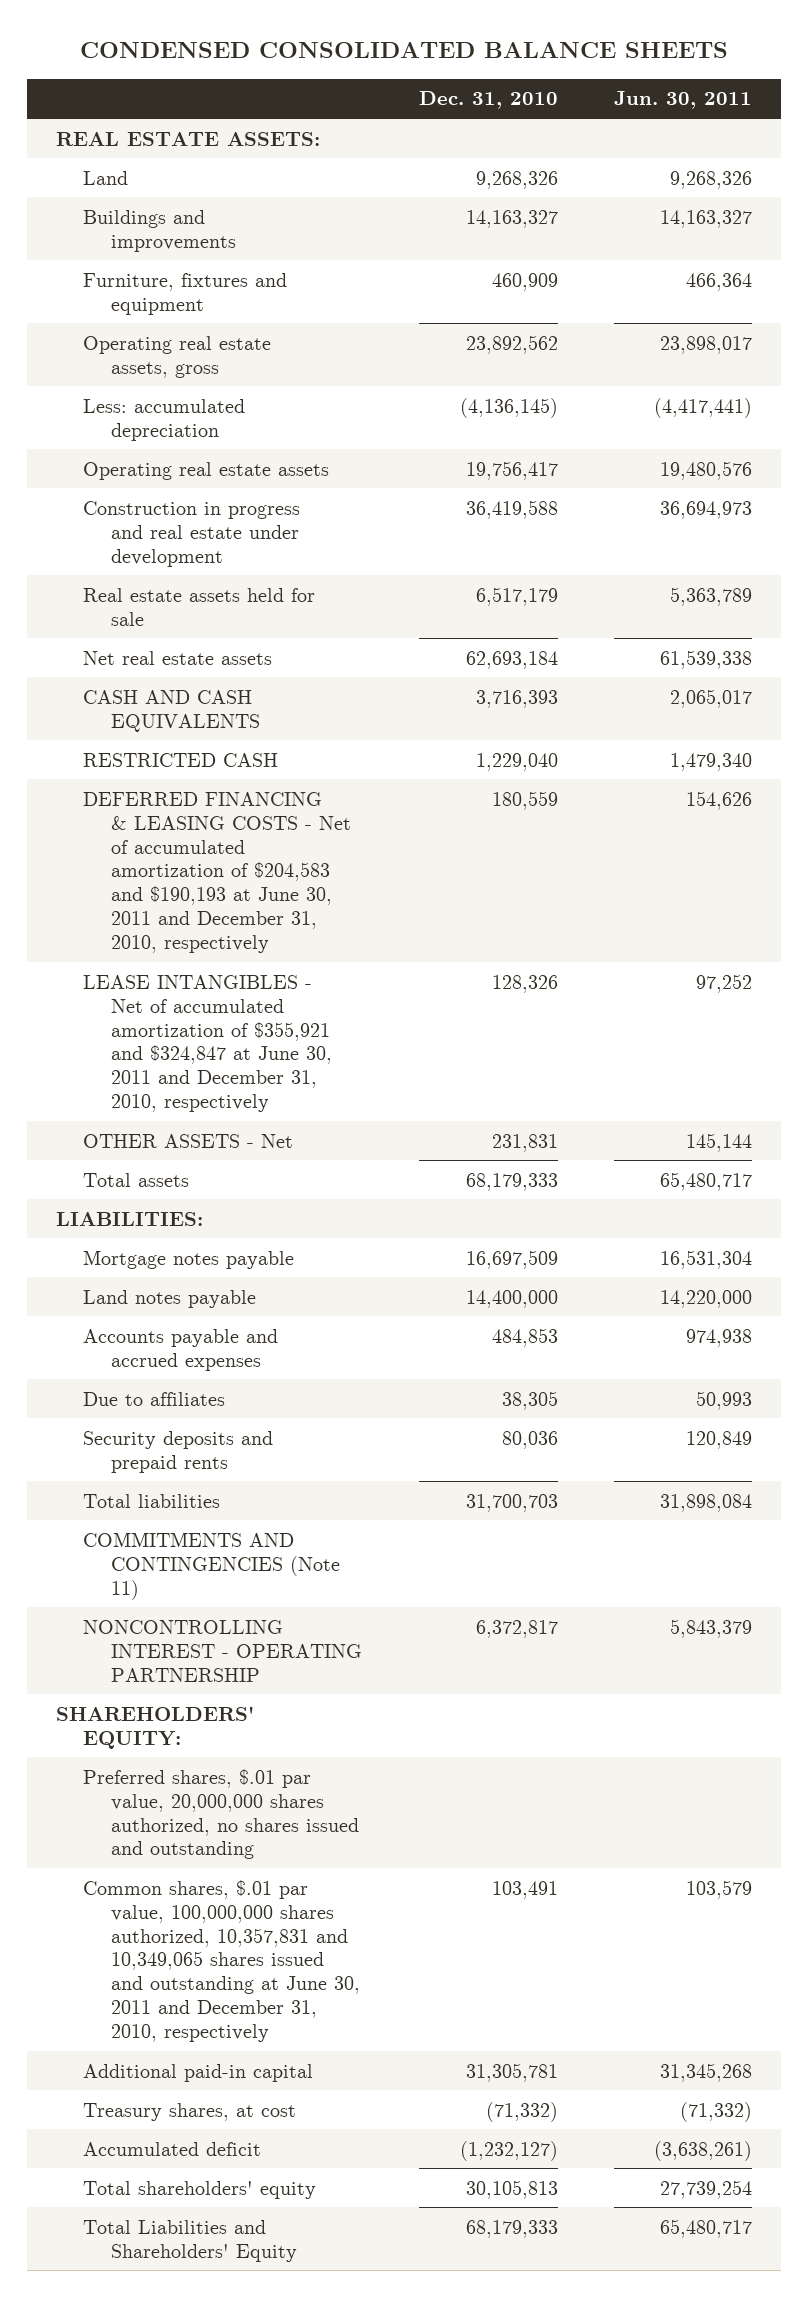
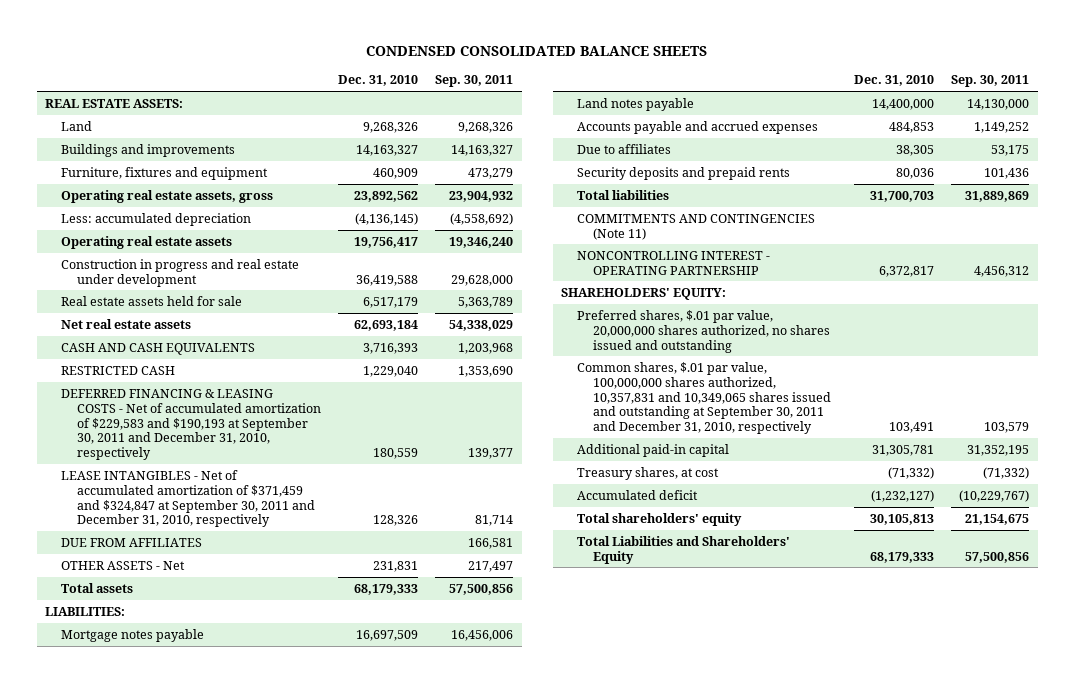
[614,91,753,110] Jun. 30, 2011 -> none
none -> [435,75,514,88] Sep. 30, 2011
[83,791,351,954] DEFERRED FINANCING & LEASING COSTS - Net of accumulated amortization of $204,583 and $190,193 at June 30, 2011 and December 31, 2010, respectively -> [61,388,322,461] DEFERRED FINANCING & LEASING COSTS - Net of accumulated amortization of $229,583 and $190,193 at September 30, 2011 and December 31, 2010, respectively
[83,974,332,1113] LEASE INTANGIBLES - Net of accumulated amortization of $355,921 and $324,847 at June 30, 2011 and December 31, 2010, respectively -> [61,469,316,528] LEASE INTANGIBLES - Net of accumulated amortization of $371,459 and $324,847 at September 30, 2011 and December 31, 2010, respectively
none -> [61,537,203,547] DUE FROM AFFILIATES
[83,1879,360,2043] Common shares, $.01 par value, 100,000,000 shares authorized, 10,357,831 and 10,349,065 shares issued and outstanding at June 30, 2011 and December 31, 2010, respectively -> [577,361,831,435] Common shares, $.01 par value, 100,000,000 shares authorized, 10,357,831 and 10,349,065 shares issued and outstanding at September 30, 2011 and December 31, 2010, respectively

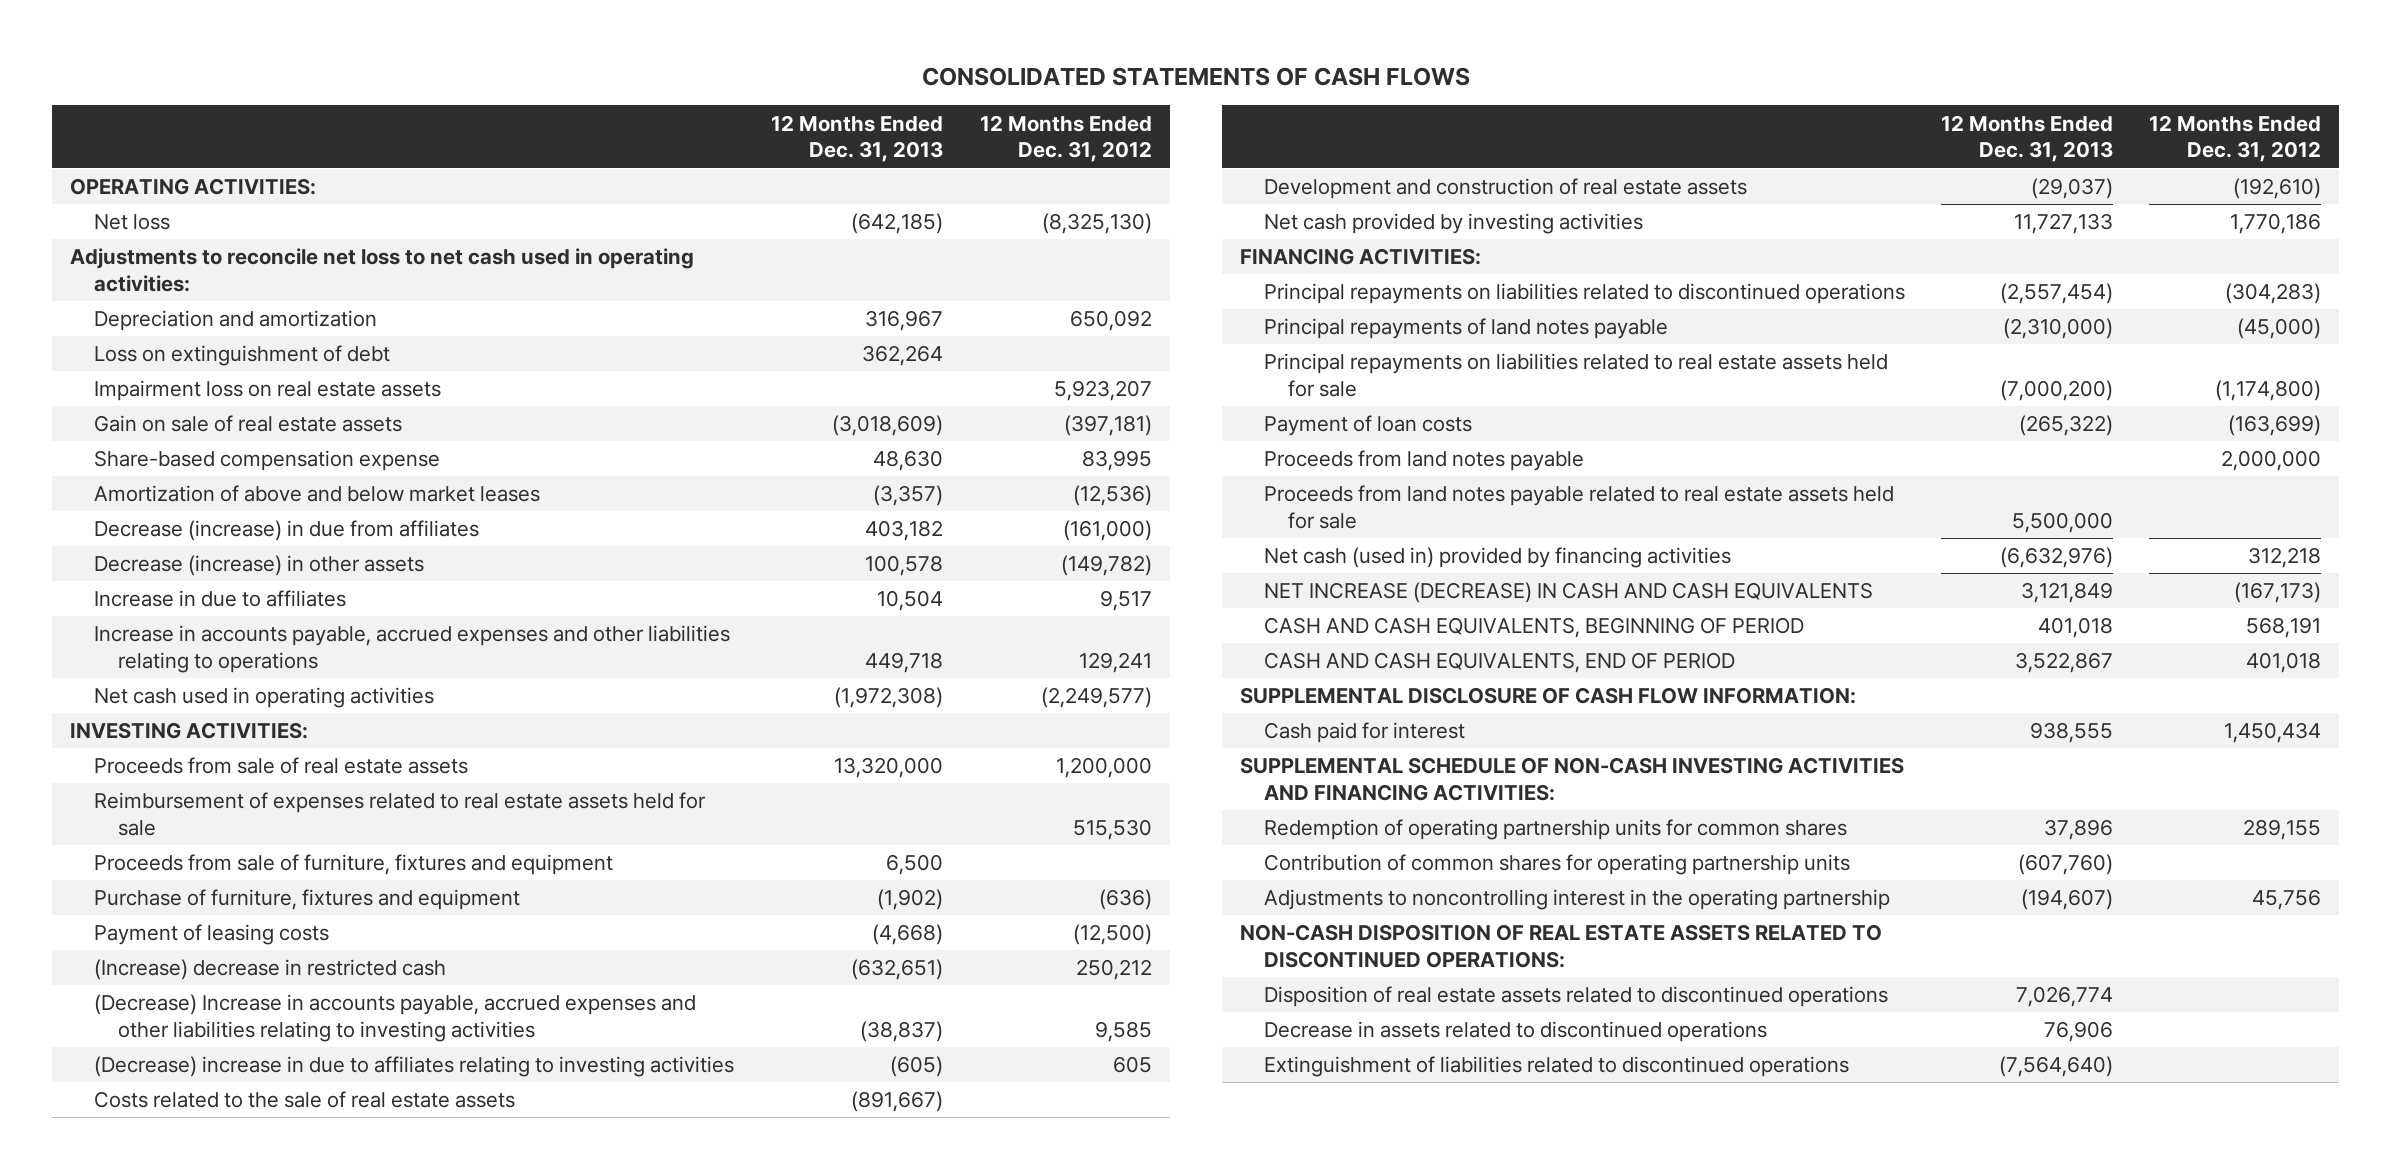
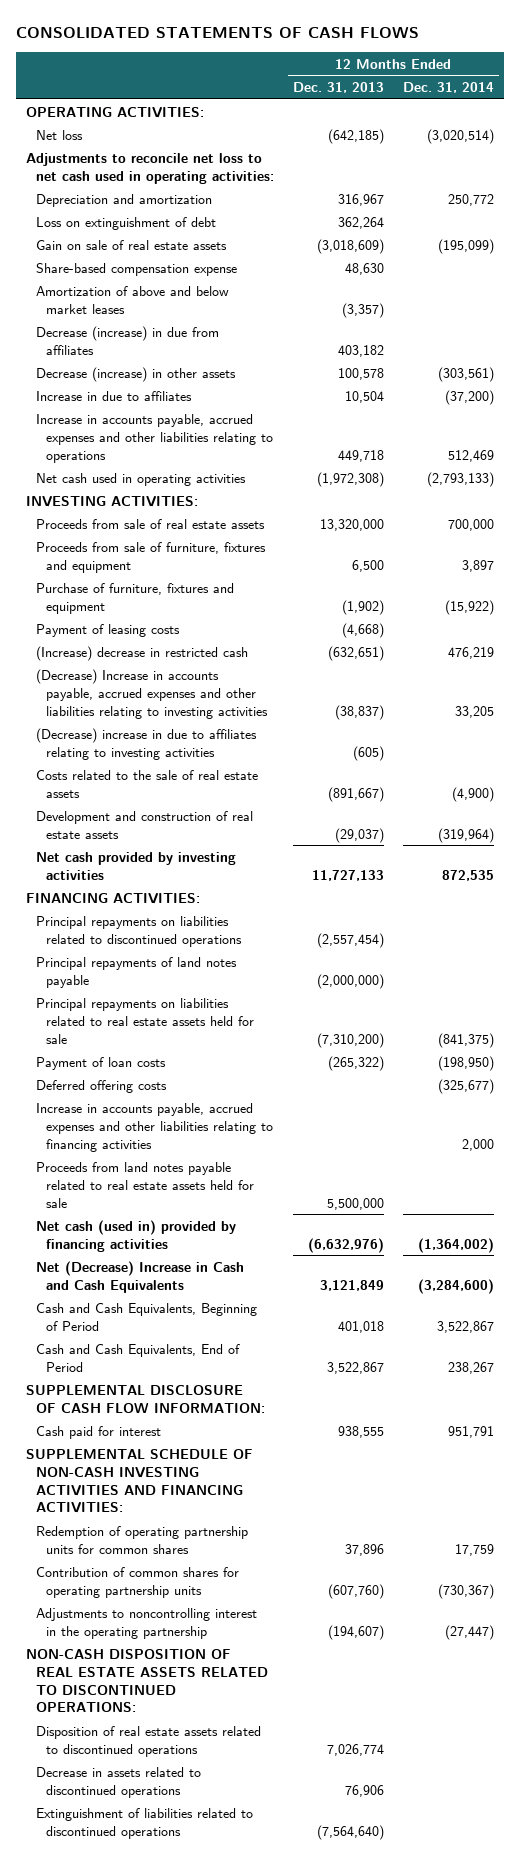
[979,114,1152,163] 12 Months Ended Dec. 31, 2012 -> none
none -> [403,82,495,94] Dec. 31, 2014
[94,380,442,402] Impairment loss on real estate assets -> none
[94,792,707,836] Reimbursement of expenses related to real estate assets held for sale -> none
[2003,318,2114,340] (2,310,000) -> [316,973,384,989] (2,000,000)
[2000,379,2114,401] (7,000,200) -> [316,1032,384,1048] (7,310,200)
[1263,450,1584,472] Proceeds from land notes payable -> none
none -> [35,1079,167,1093] Deferred offering costs
none -> [35,1102,273,1152] Increase in accounts payable, accrued expenses and other liabilities relating to financing activities
[1263,582,1873,604] NET INCREASE (DECREASE) IN CASH AND CASH EQUIVALENTS -> [35,1260,244,1293] Net (Decrease) Increase in Cash and Cash Equivalents
[1263,617,1804,639] CASH AND CASH EQUIVALENTS, BEGINNING OF PERIOD -> [35,1302,257,1331] Cash and Cash Equivalents, Beginning of Period
[1263,652,1735,674] CASH AND CASH EQUIVALENTS, END OF PERIOD -> [35,1343,240,1372] Cash and Cash Equivalents, End of Period

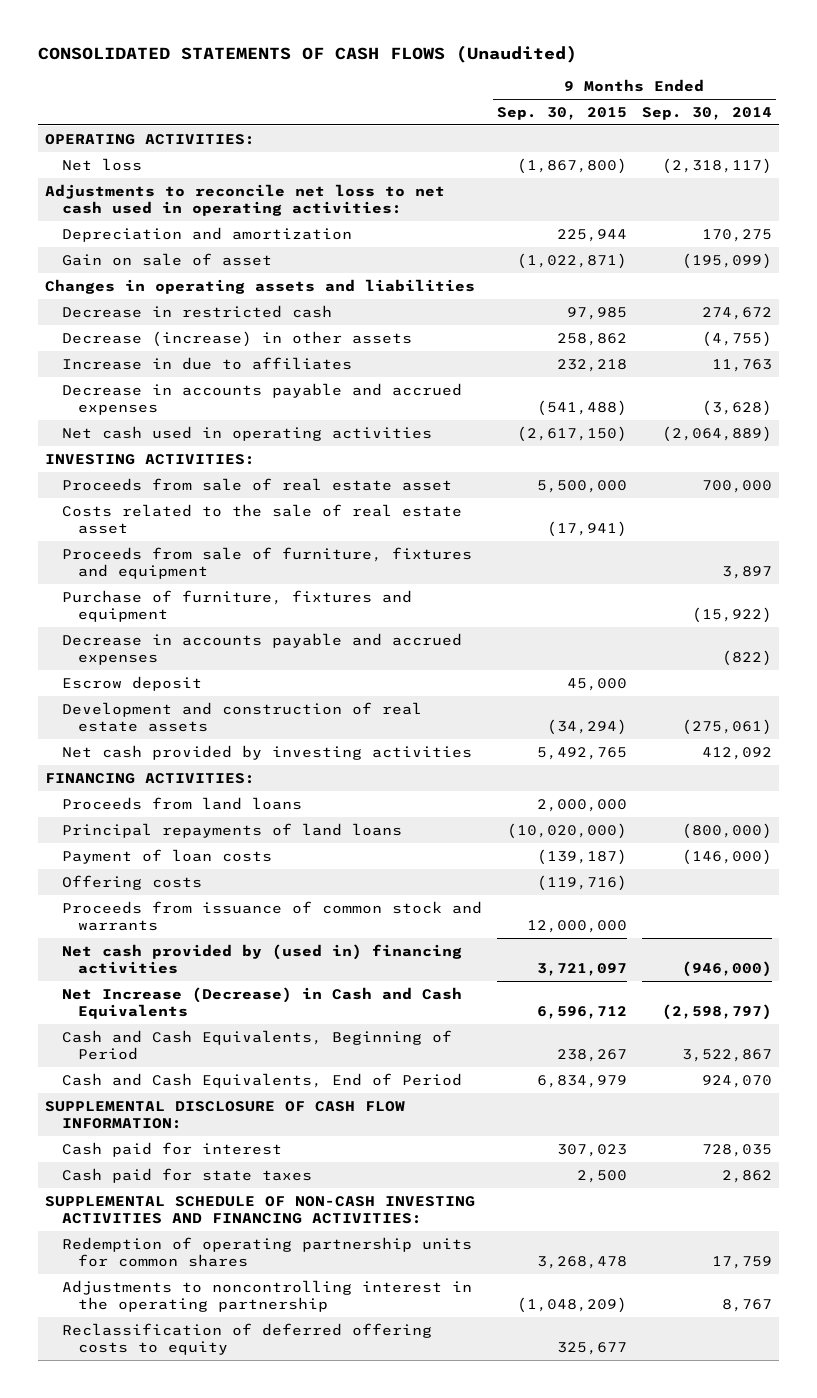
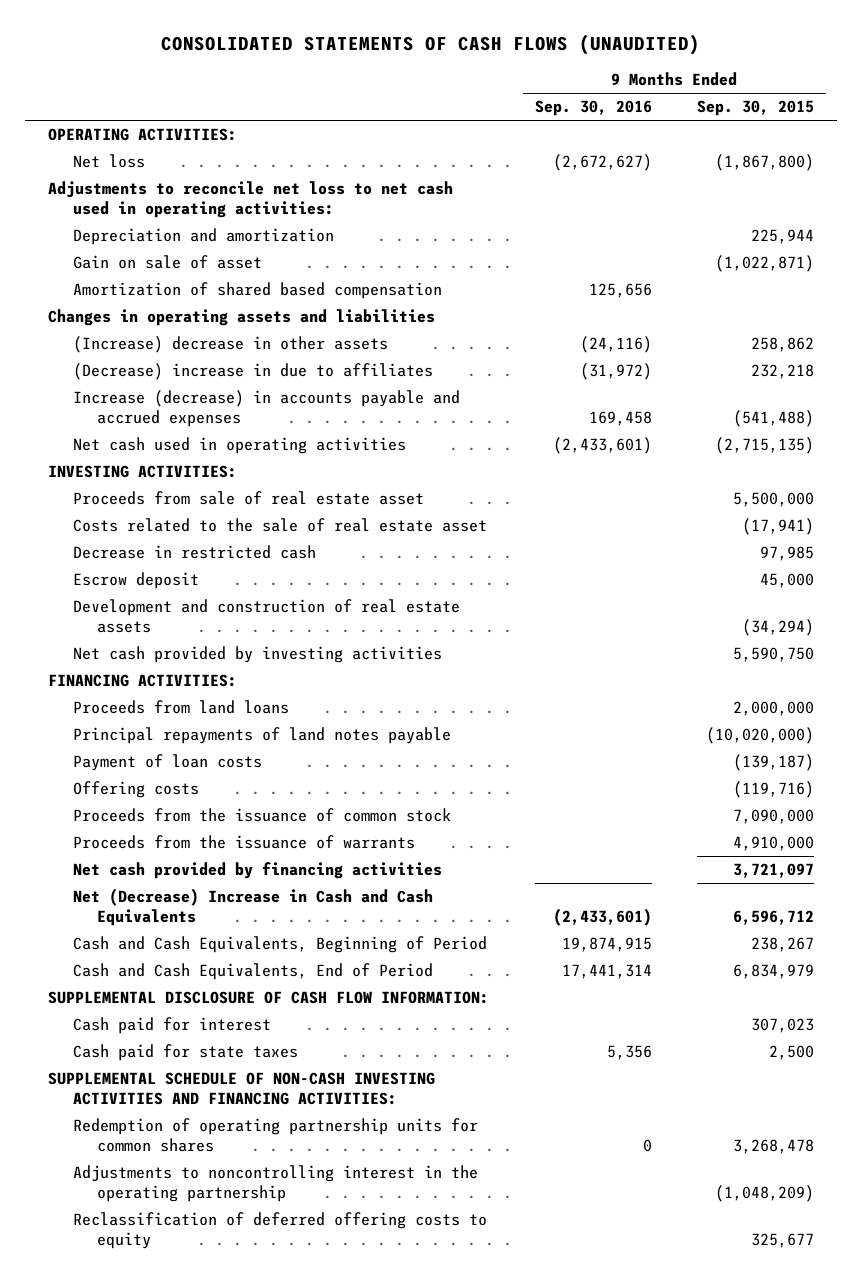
[37,45,577,64] CONSOLIDATED STATEMENTS OF CASH FLOWS (Unaudited) -> [161,34,701,56] CONSOLIDATED STATEMENTS OF CASH FLOWS (UNAUDITED)
[641,106,772,120] Sep. 30, 2014 -> none
none -> [534,100,652,117] Sep. 30, 2016
none -> [72,282,442,300] Amortization of shared based compensation
[61,330,412,347] Decrease (increase) in other assets -> [72,336,388,354] (Increase) decrease in other assets
[61,356,352,370] Increase in due to affiliates -> [72,363,433,381] (Decrease) increase in due to affiliates
[61,382,462,416] Decrease in accounts payable and accrued expenses -> [72,390,460,428] Increase (decrease) in accounts payable and accrued expenses
[516,425,627,442] (2,617,150) -> [715,437,815,455] (2,715,135)
[61,546,472,580] Proceeds from sale of furniture, fixtures and equipment -> none
[61,589,412,623] Purchase of furniture, fixtures and equipment -> none
[61,632,462,666] Decrease in accounts payable and accrued expenses -> none
[61,304,332,318] Decrease in restricted cash -> [72,545,316,560] Decrease in restricted cash
[536,746,627,760] 5,492,765 -> [733,647,815,663] 5,590,750
[61,822,402,838] Principal repayments of land loans -> [72,727,451,745] Principal repayments of land notes payable
[61,900,482,932] Proceeds from issuance of common stock and warrants -> [72,808,451,823] Proceeds from the issuance of common stock
[526,920,627,934] 12,000,000 -> [733,809,815,825] 7,090,000
none -> [72,835,415,850] Proceeds from the issuance of warrants
[61,943,462,975] Net cash provided by (used in) financing activities -> [72,862,442,880] Net cash provided by financing activities
[61,986,462,1020] Net Increase (Decrease) in Cash and Cash Equivalents -> [72,888,433,927] Net (Decrease) Increase in Cash and Cash Equivalents

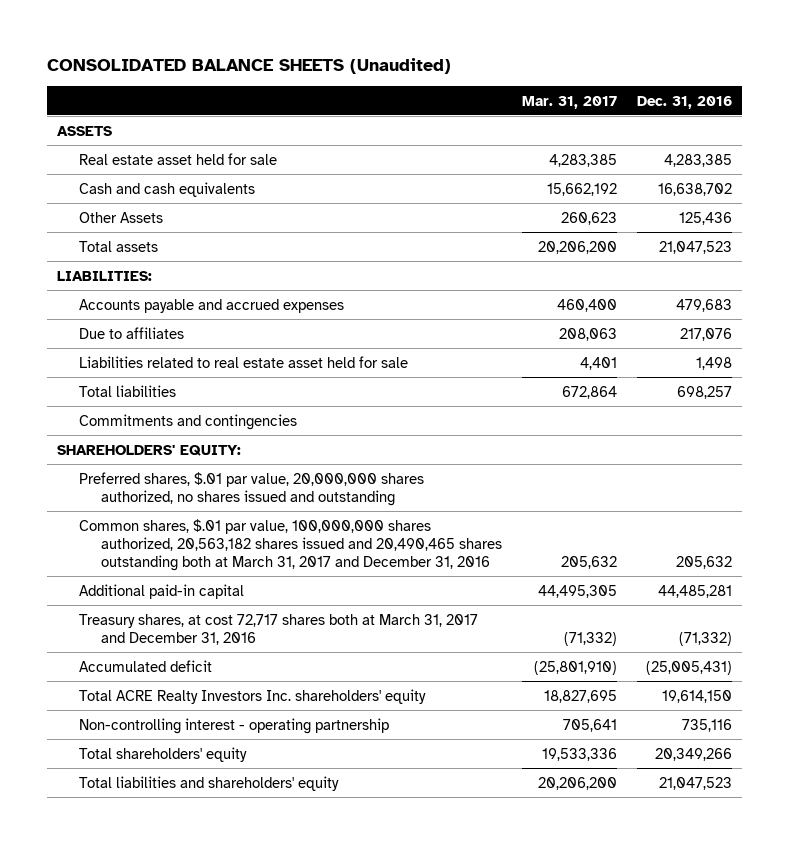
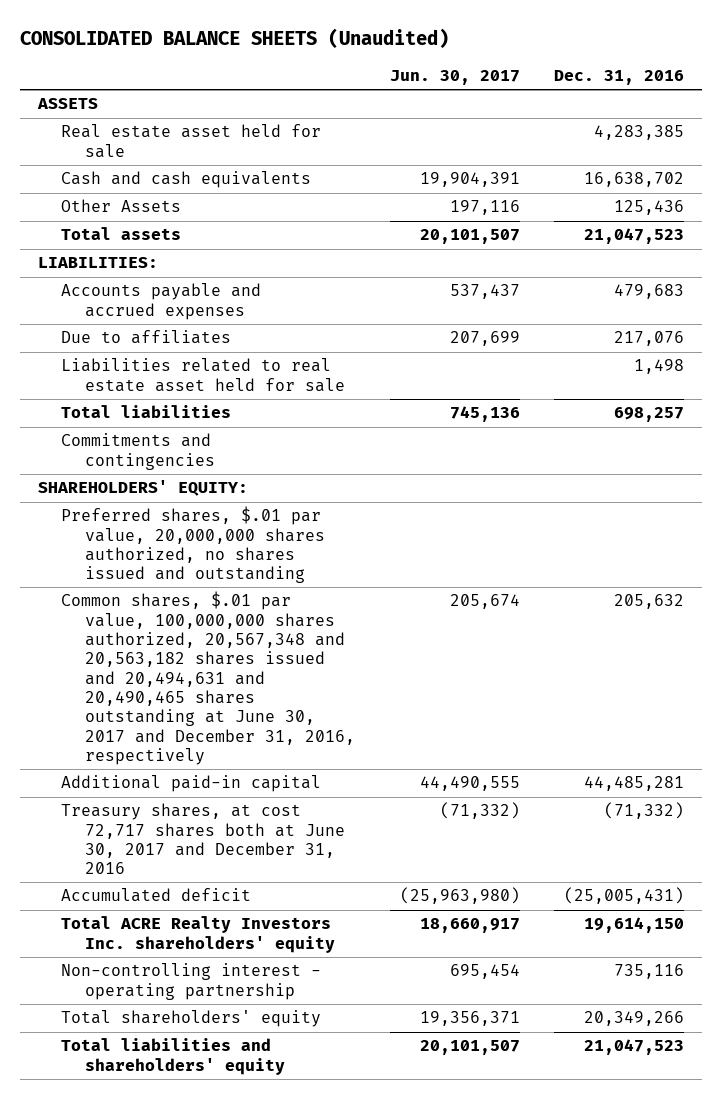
[521,95,617,109] Mar. 31, 2017 -> none
none -> [389,70,520,86] Jun. 30, 2017
[79,518,503,571] Common shares, $.01 par value, 100,000,000 shares authorized, 20,563,182 shares issued and 20,490,465 shares outstanding both at March 31, 2017 and December 31, 2016 -> [61,591,355,765] Common shares, $.01 par value, 100,000,000 shares authorized, 20,567,348 and 20,563,182 shares issued and 20,494,631 and 20,490,465 shares outstanding at June 30, 2017 and December 31, 2016, respectively
[79,613,479,645] Treasury shares, at cost 72,717 shares both at March 31, 2017 and December 31, 2016 -> [61,803,345,875] Treasury shares, at cost 72,717 shares both at June 30, 2017 and December 31, 2016

